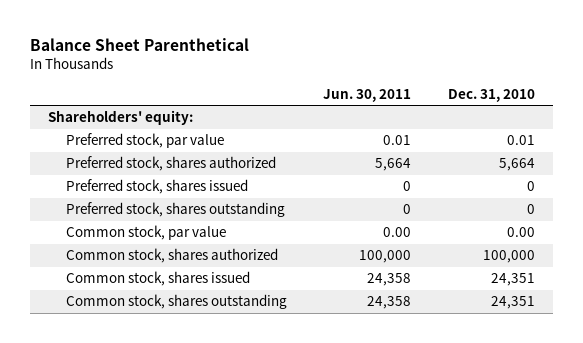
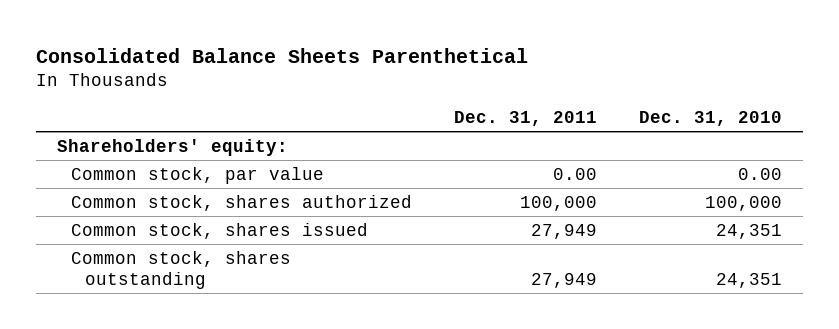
[29,37,249,51] Balance Sheet Parenthetical -> [36,47,529,63] Consolidated Balance Sheets Parenthetical
[323,88,412,102] Jun. 30, 2011 -> none
none -> [453,111,597,127] Dec. 31, 2011
[66,133,225,149] Preferred stock, par value -> none
[66,156,277,172] Preferred stock, shares authorized -> none
[66,179,249,195] Preferred stock, shares issued -> none
[66,202,286,218] Preferred stock, shares outstanding -> none

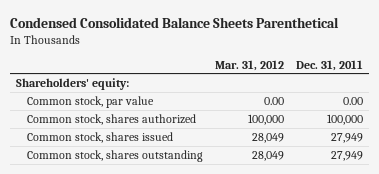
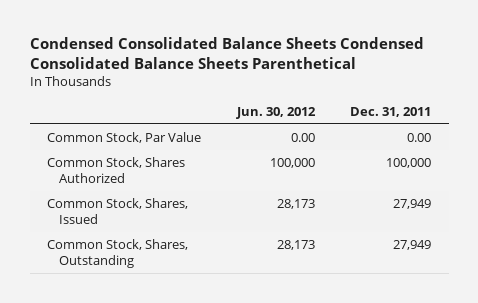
[9,16,339,28] Condensed Consolidated Balance Sheets Parenthetical -> [29,37,424,70] Condensed Consolidated Balance Sheets Condensed Consolidated Balance Sheets Parenthetical
[214,59,284,71] Mar. 31, 2012 -> none
none -> [235,106,316,119] Jun. 30, 2012
[15,77,129,90] Shareholders' equity: -> none
[26,95,154,108] Common stock, par value -> [47,131,202,143] Common Stock, Par Value
[26,113,196,125] Common stock, shares authorized -> [47,156,186,184] Common Stock, Shares Authorized
[26,131,173,143] Common stock, shares issued -> [47,197,189,225] Common Stock, Shares, Issued
[26,149,203,162] Common stock, shares outstanding -> [47,238,189,269] Common Stock, Shares, Outstanding

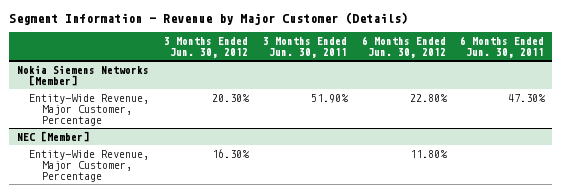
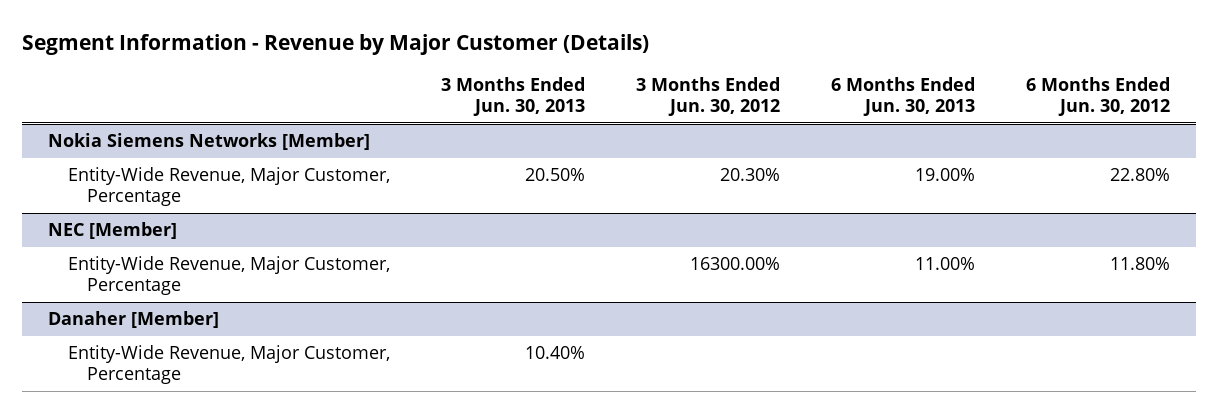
[262,36,347,58] 3 Months Ended Jun. 30, 2011 -> none
[460,35,545,58] 6 Months Ended Jun. 30, 2011 -> none
none -> [440,77,585,117] 3 Months Ended Jun. 30, 2013
none -> [831,77,976,117] 6 Months Ended Jun. 30, 2013
[212,148,251,158] 16.30% -> [690,257,781,271] 16300.00%
none -> [48,311,220,329] Danaher [Member]
none -> [67,345,390,385] Entity-Wide Revenue, Major Customer, Percentage

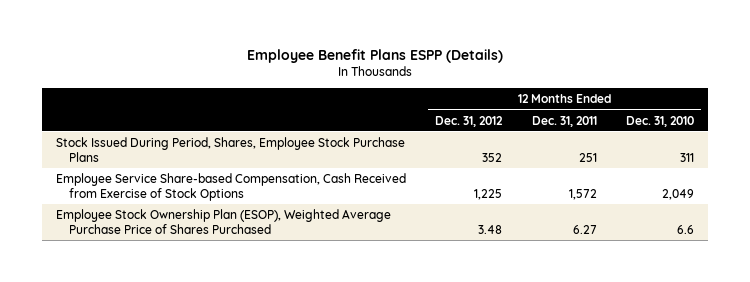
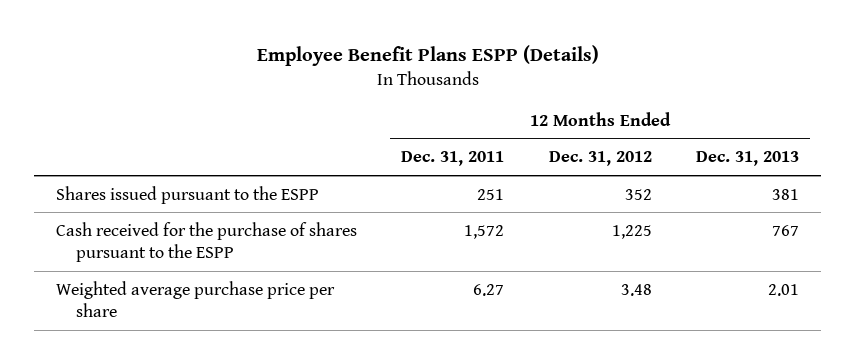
[625,115,694,127] Dec. 31, 2010 -> none
none -> [695,151,799,167] Dec. 31, 2013
[56,136,406,162] Stock Issued During Period, Shares, Employee Stock Purchase Plans -> [56,185,320,204] Shares issued pursuant to the ESPP
[56,172,407,201] Employee Service Share-based Compensation, Cash Received from Exercise of Stock Options -> [56,221,358,263] Cash received for the purchase of shares pursuant to the ESPP
[56,208,392,234] Employee Stock Ownership Plan (ESOP), Weighted Average Purchase Price of Shares Purchased -> [56,280,336,318] Weighted average purchase price per share

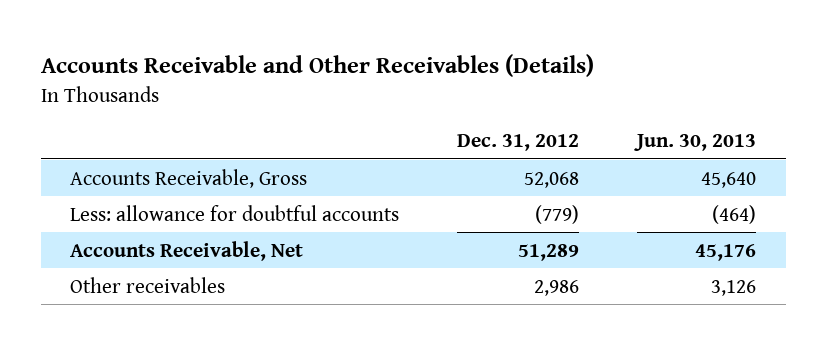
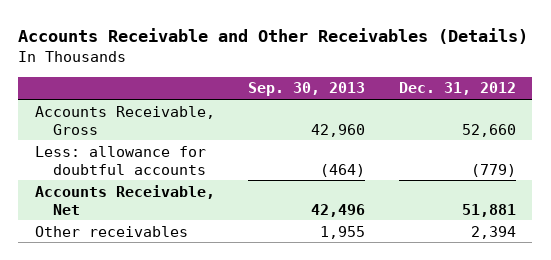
[634,134,757,152] Jun. 30, 2013 -> none
none -> [248,82,366,97] Sep. 30, 2013
[524,171,580,188] 52,068 -> [461,123,516,137] 52,660
[518,243,580,261] 51,289 -> [461,203,516,217] 51,881
[534,279,580,296] 2,986 -> [470,225,516,239] 2,394

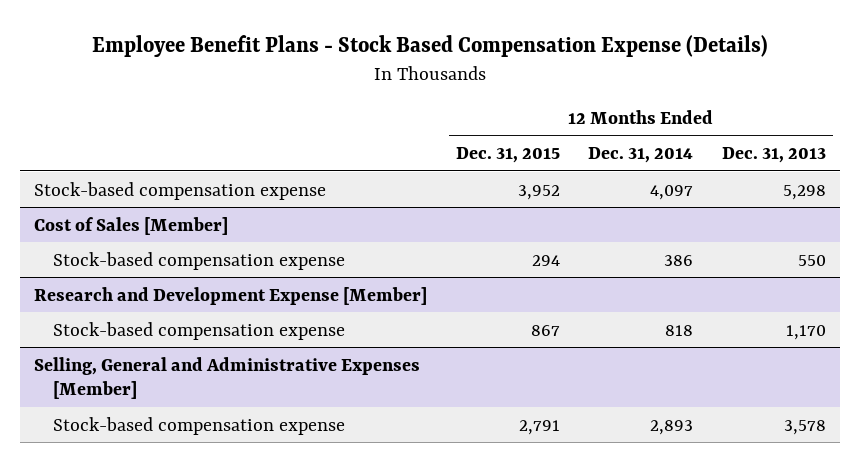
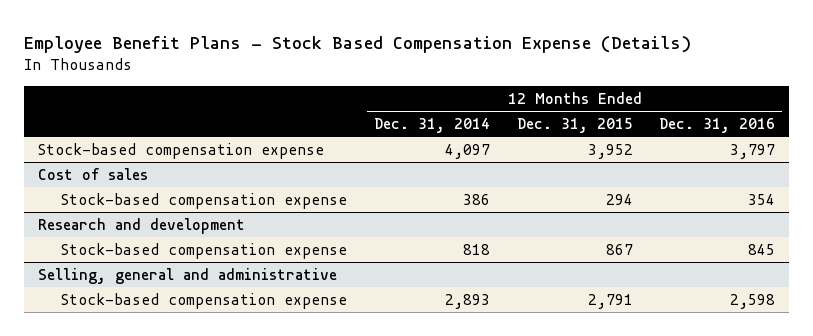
[721,147,826,164] Dec. 31, 2013 -> none
none -> [659,118,776,134] Dec. 31, 2016
[34,216,229,235] Cost of Sales [Member] -> [37,168,148,181] Cost of sales
[34,286,428,305] Research and Development Expense [Member] -> [37,218,245,235] Research and development
[34,356,421,400] Selling, General and Administrative Expenses [Member] -> [37,268,337,285] Selling, general and administrative

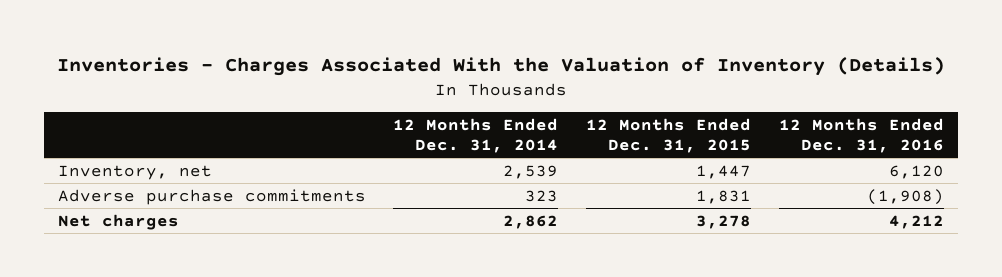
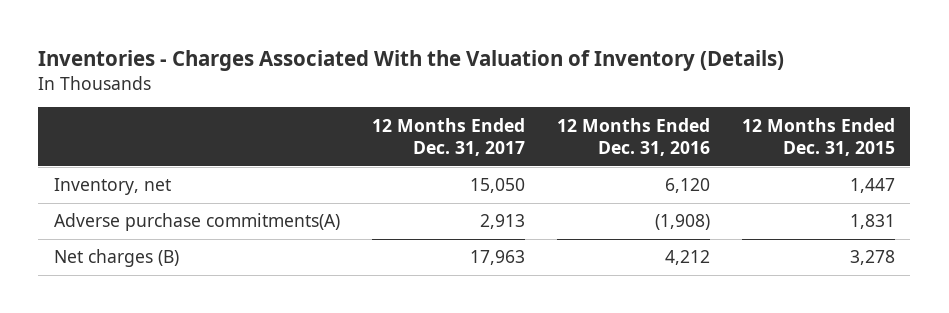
[393,117,559,154] 12 Months Ended Dec. 31, 2014 -> none
none -> [371,117,525,157] 12 Months Ended Dec. 31, 2017
[57,188,366,205] Adverse purchase commitments -> [54,213,341,232] Adverse purchase commitments(A)
[57,213,179,230] Net charges -> [54,249,180,268] Net charges (B)

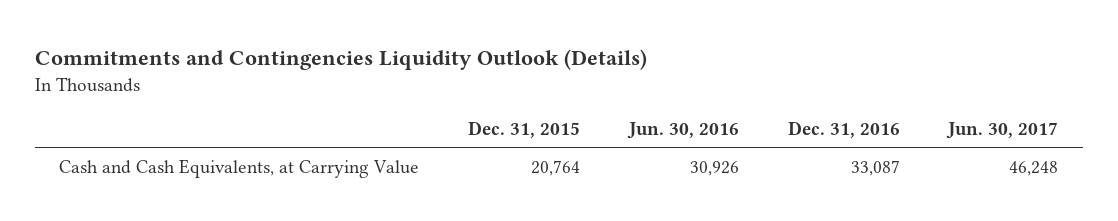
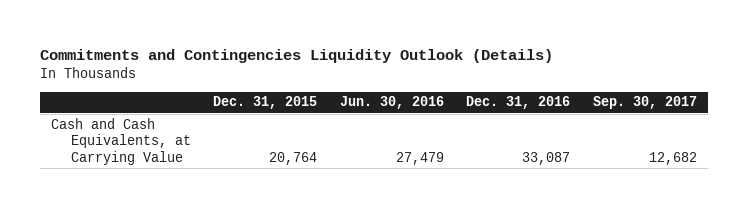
[946,121,1059,139] Jun. 30, 2017 -> none
none -> [592,96,697,110] Sep. 30, 2017
[689,161,739,177] 30,926 -> [395,152,444,166] 27,479

